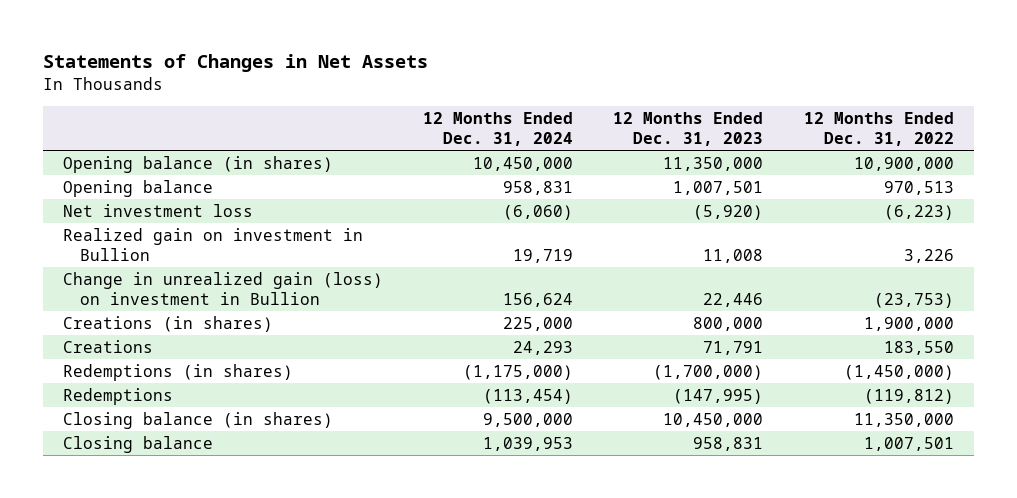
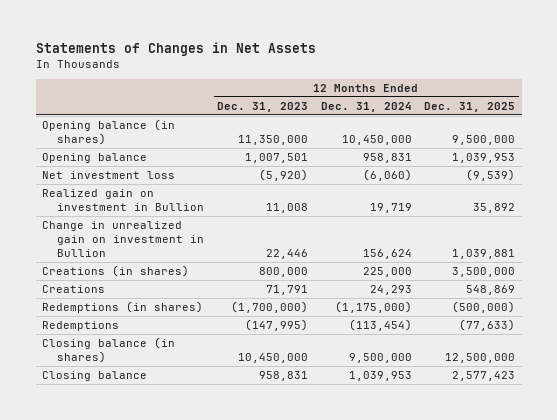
[803,112,954,146] 12 Months Ended Dec. 31, 2022 -> none
none -> [424,101,516,112] Dec. 31, 2025
[62,271,383,305] Change in unrealized gain (loss) on investment in Bullion -> [41,220,205,258] Change in unrealized gain on investment in Bullion

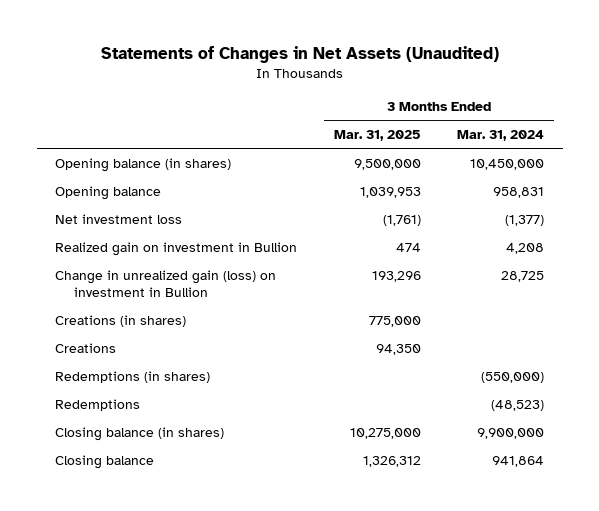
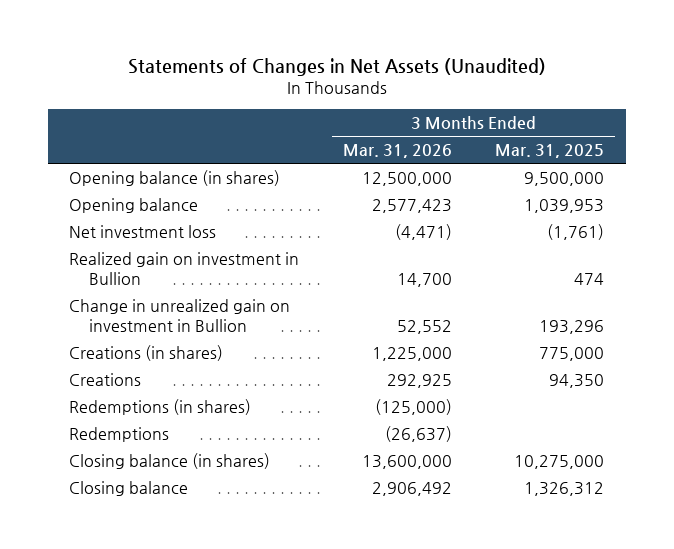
[457,129,545,141] Mar. 31, 2024 -> none
none -> [342,144,452,159] Mar. 31, 2026
[54,269,276,298] Change in unrealized gain (loss) on investment in Bullion -> [69,299,291,333] Change in unrealized gain on investment in Bullion

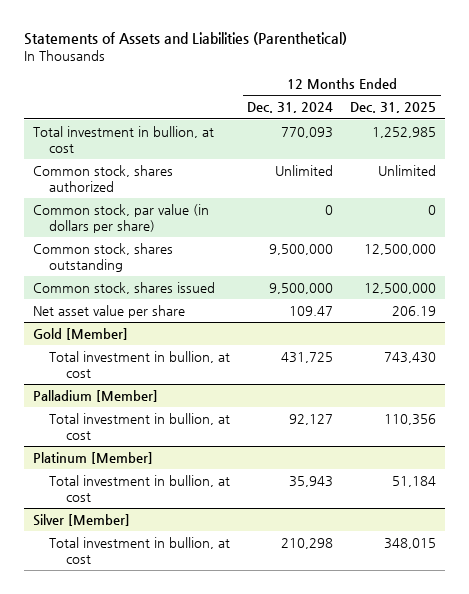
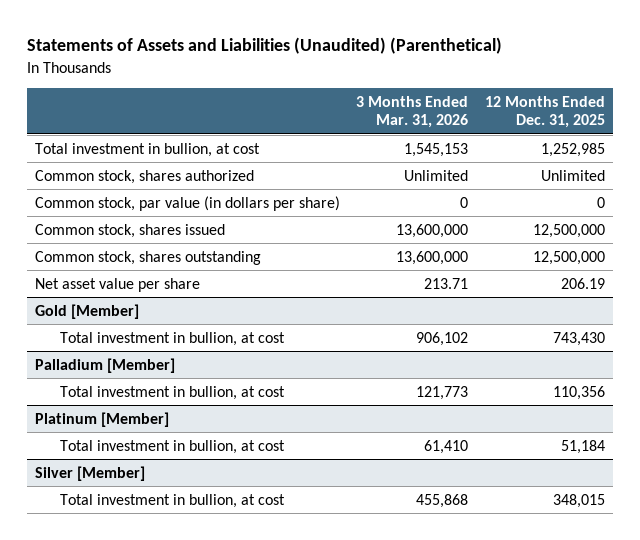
[24,32,348,46] Statements of Assets and Liabilities (Parenthetical) -> [26,37,502,55] Statements of Assets and Liabilities (Unaudited) (Parenthetical)
[247,102,334,114] Dec. 31, 2024 -> none
none -> [356,95,469,129] 3 Months Ended Mar. 31, 2026
[32,243,173,272] Common stock, shares outstanding -> [34,250,261,265] Common stock, shares outstanding

